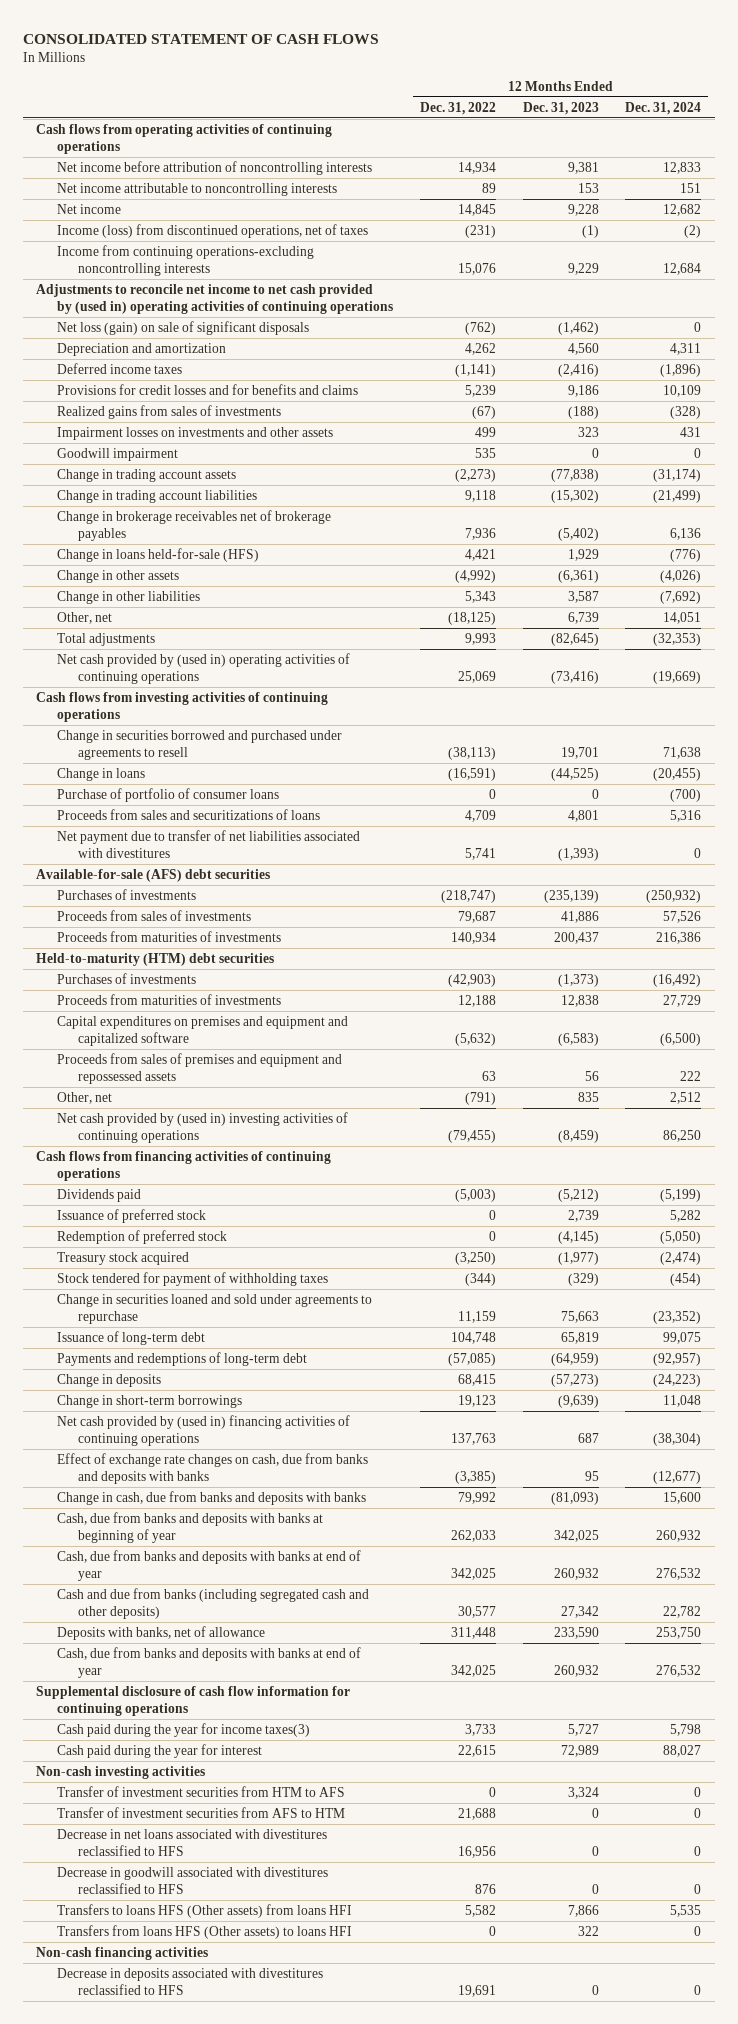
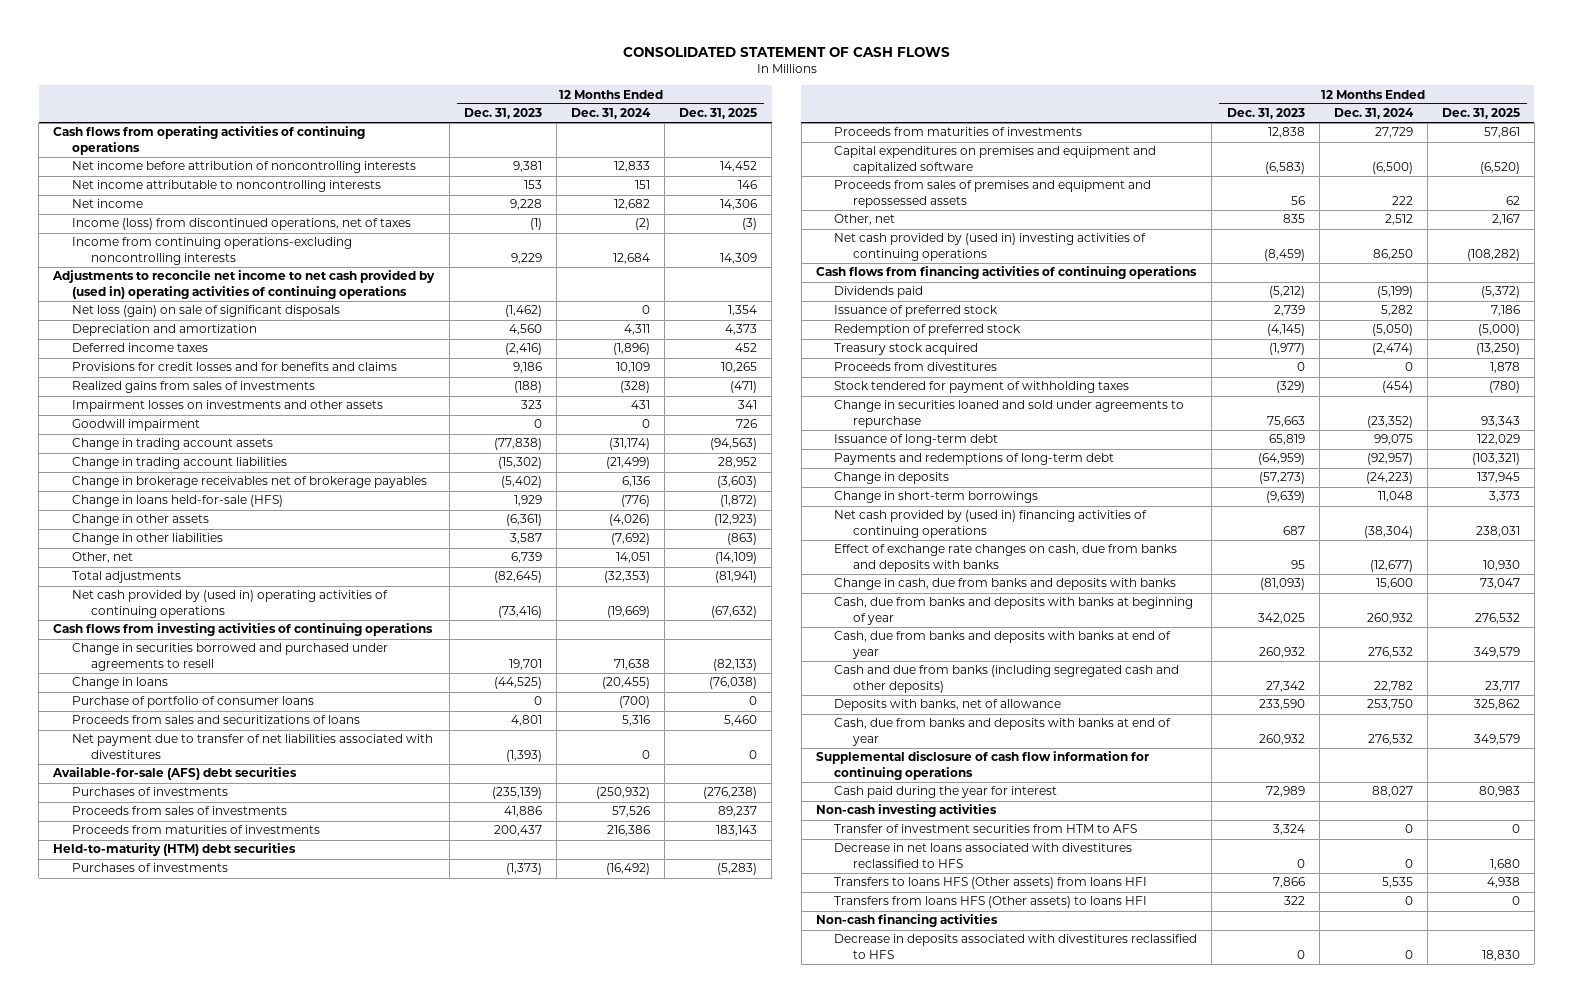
[419,101,496,115] Dec. 31, 2022 -> none
none -> [679,108,758,120] Dec. 31, 2025
none -> [834,362,998,372] Proceeds from divestitures
[56,1722,310,1737] Cash paid during the year for income taxes(3) -> none
[56,1806,345,1818] Transfer of investment securities from AFS to HTM -> none
[56,1866,328,1894] Decrease in goodwill associated with divestitures reclassified to HFS -> none

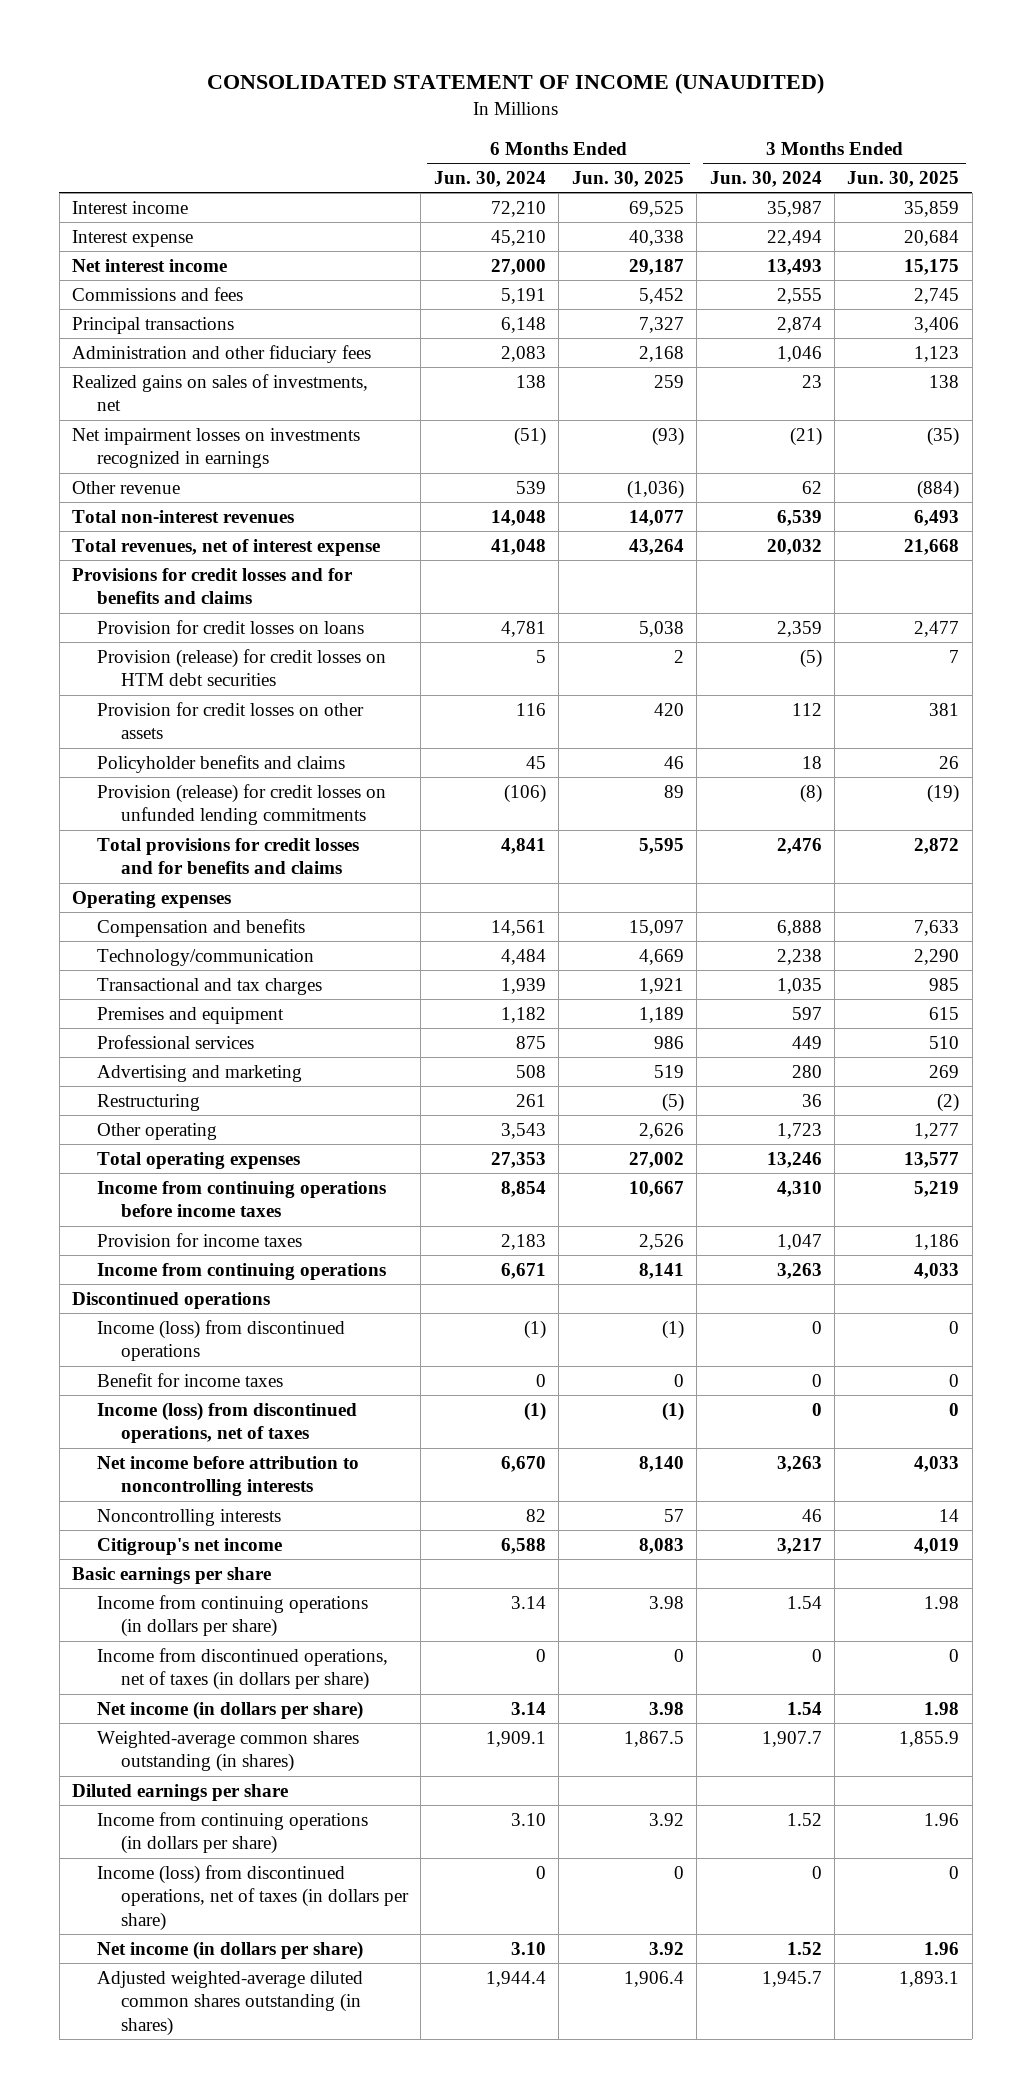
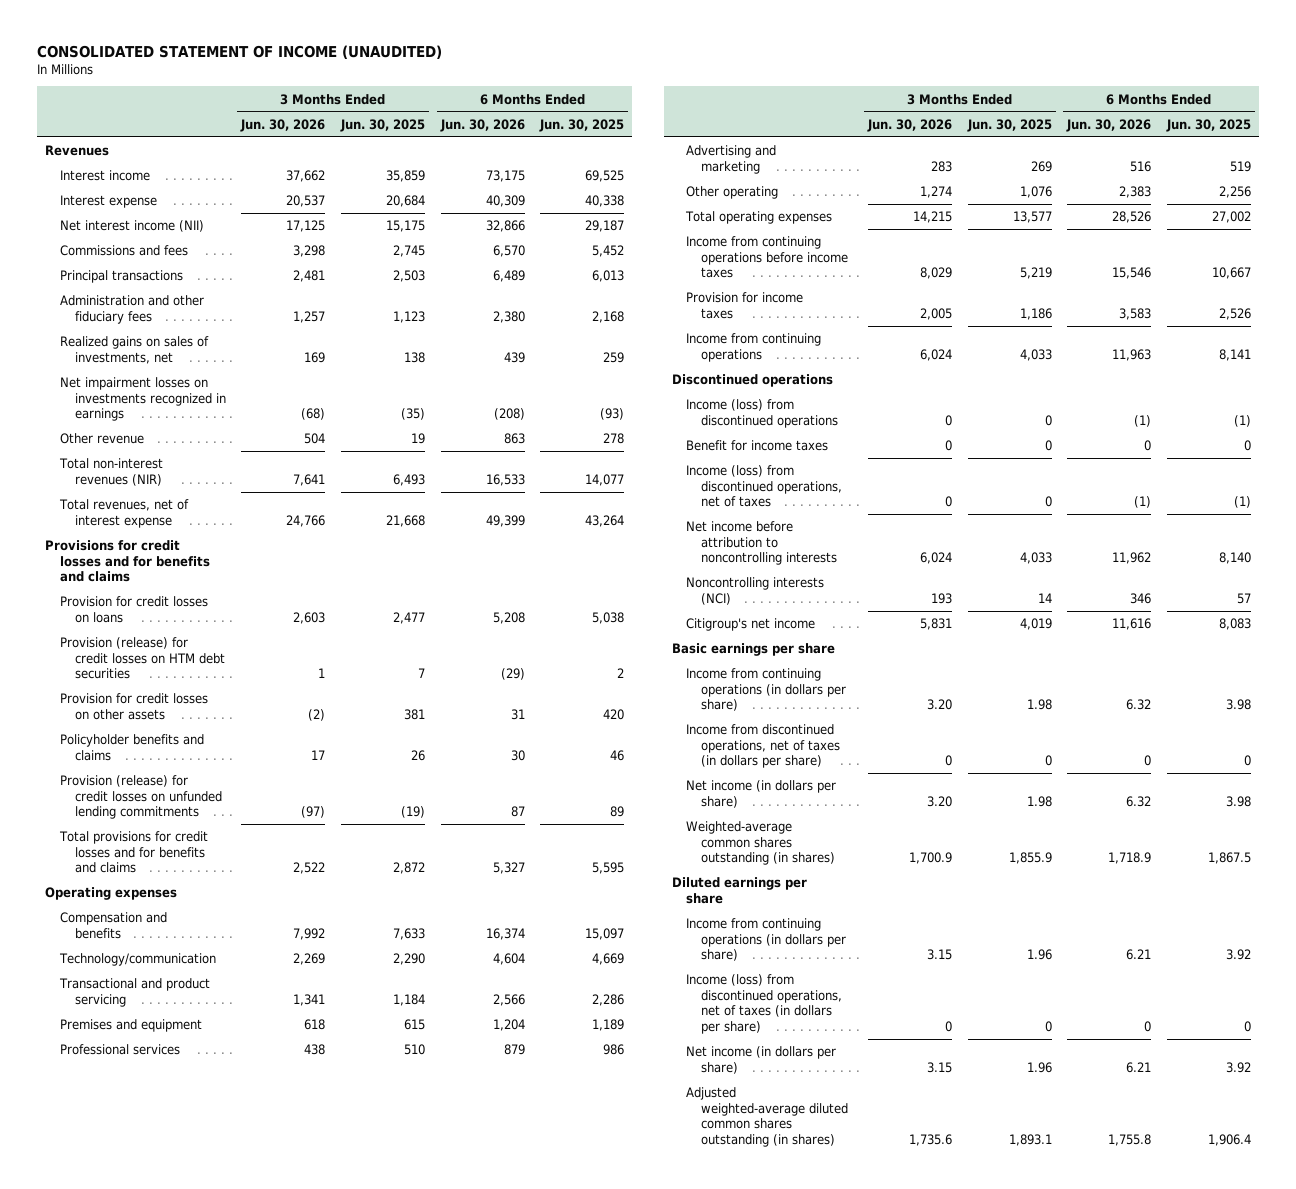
[433,171,546,188] Jun. 30, 2024 -> none
[709,171,822,188] Jun. 30, 2024 -> none
none -> [240,118,326,132] Jun. 30, 2026
none -> [439,118,525,132] Jun. 30, 2026
none -> [45,145,110,157] Revenues
[72,258,228,272] Net interest income -> [59,220,204,233] Net interest income (NII)
[638,316,684,333] 7,327 -> [592,270,625,283] 6,013
[914,316,960,333] 3,406 -> [393,270,426,283] 2,503
[626,479,684,499] (1,036) -> [603,433,625,445] 278
[917,479,960,499] (884) -> [411,433,426,445] 19
[72,509,295,523] Total non-interest revenues -> [58,458,163,486] Total non-interest revenues (NIR)
[96,977,322,995] Transactional and tax charges -> none
none -> [58,978,210,1007] Transactional and product servicing
[96,1093,200,1111] Restructuring -> none
[638,1122,684,1139] 2,626 -> [1219,186,1252,199] 2,256
[914,1122,960,1139] 1,277 -> [1019,186,1052,199] 1,076
[96,1508,281,1526] Noncontrolling interests -> [686,577,825,605] Noncontrolling interests (NCI)

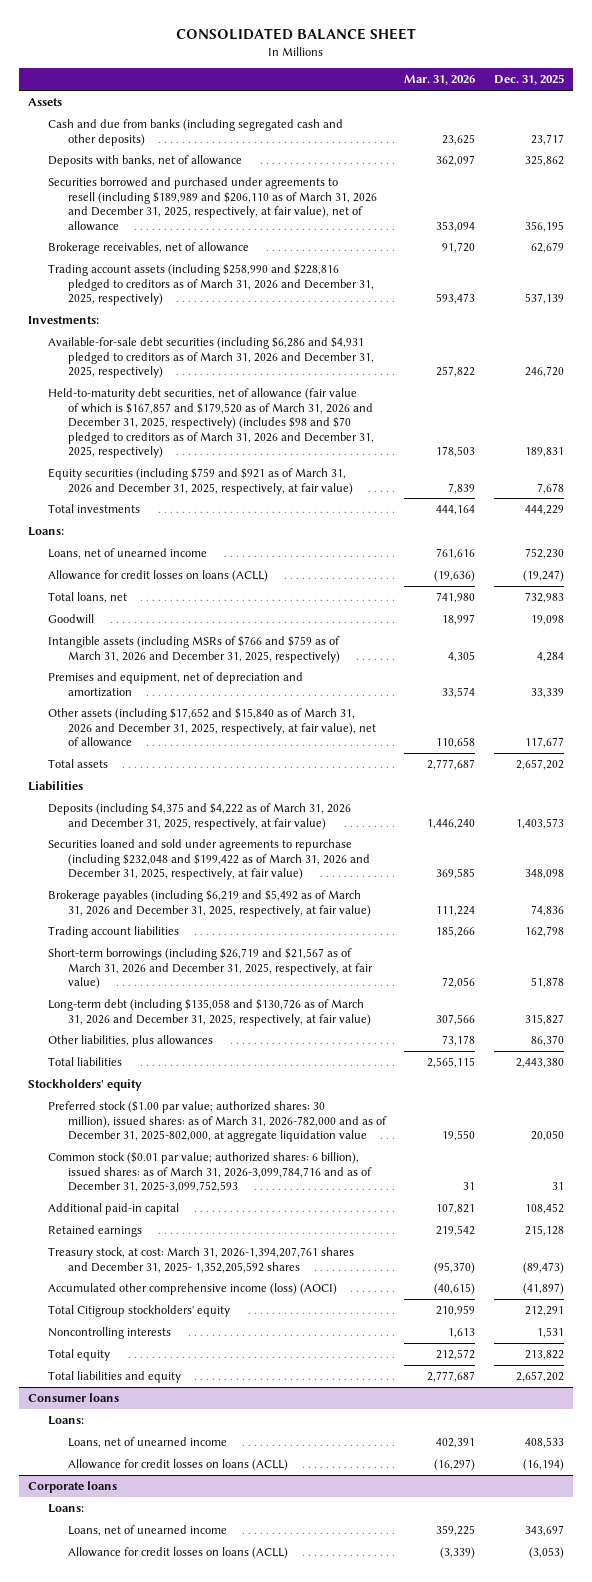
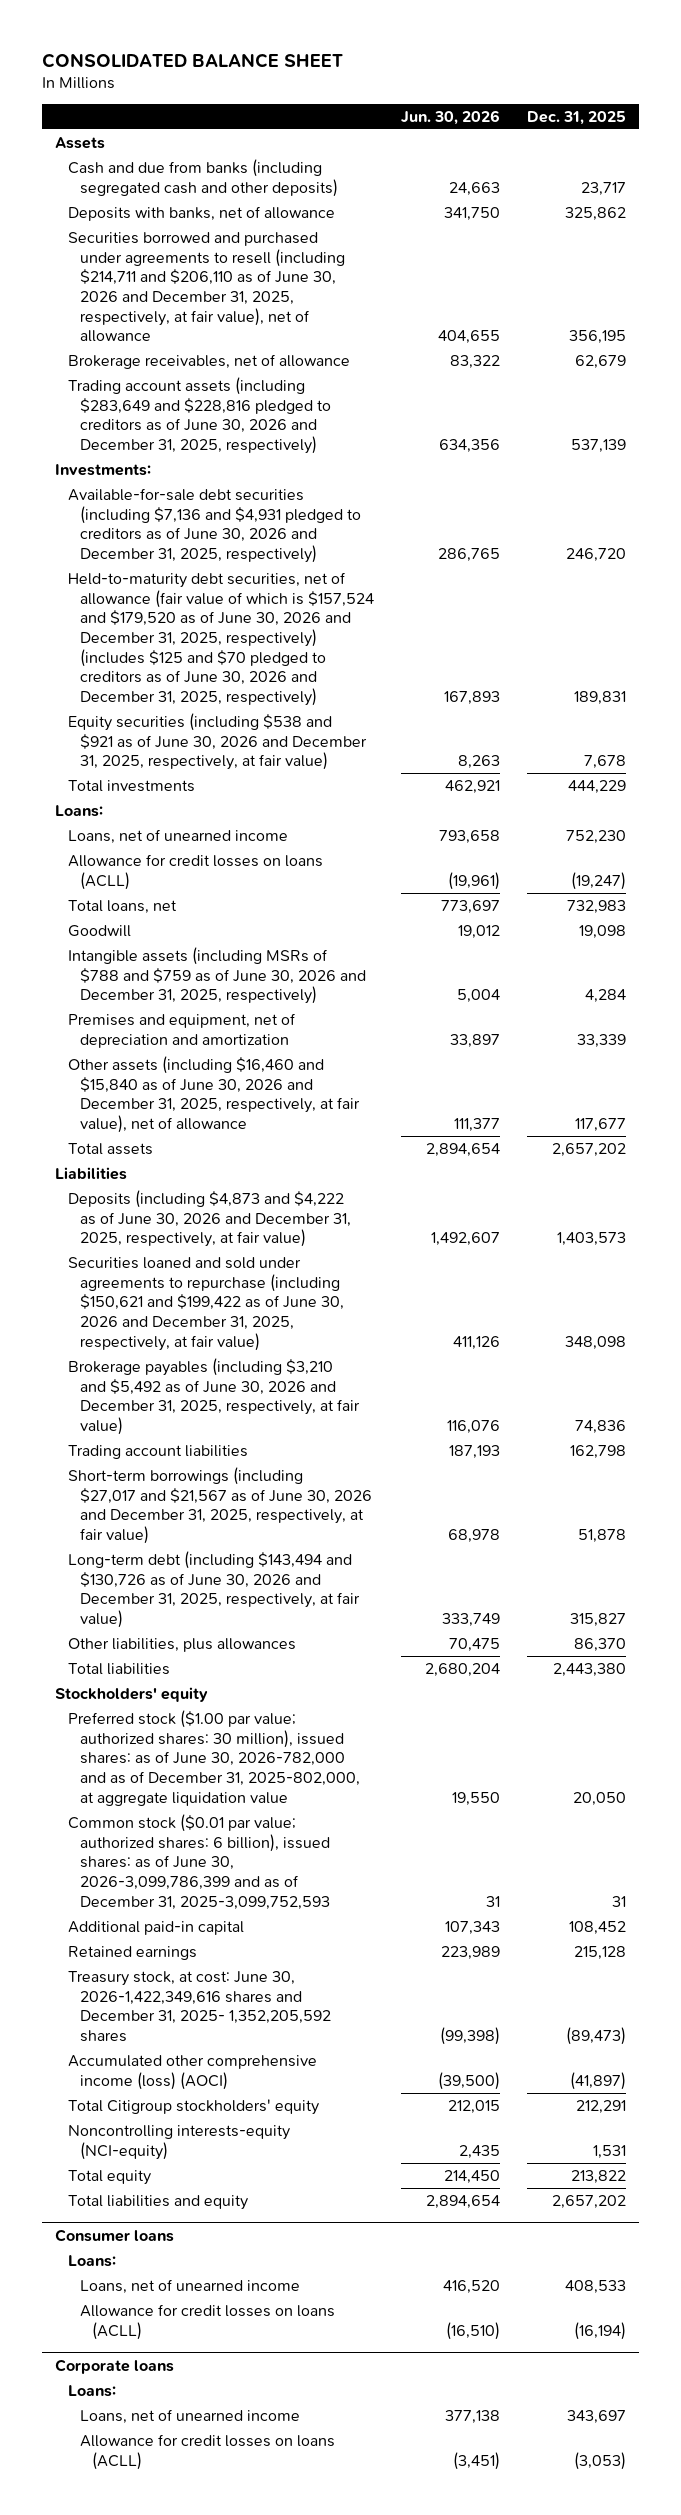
[404,75,476,86] Mar. 31, 2026 -> none
none -> [400,109,500,125] Jun. 30, 2026
[48,176,377,231] Securities borrowed and purchased under agreements to resell (including $189,989 and $206,110 as of March 31, 2026 and December 31, 2025, respectively, at fair value), net of allowance -> [67,231,345,343] Securities borrowed and purchased under agreements to resell (including $214,711 and $206,110 as of June 30, 2026 and December 31, 2025, respectively, at fair value), net of allowance
[48,263,374,306] Trading account assets (including $258,990 and $228,816 pledged to creditors as of March 31, 2026 and December 31, 2025, respectively) -> [67,376,331,454] Trading account assets (including $283,649 and $228,816 pledged to creditors as of June 30, 2026 and December 31, 2025, respectively)
[48,336,374,379] Available-for-sale debt securities (including $6,286 and $4,931 pledged to creditors as of March 31, 2026 and December 31, 2025, respectively) -> [67,487,361,563] Available-for-sale debt securities (including $7,136 and $4,931 pledged to creditors as of June 30, 2026 and December 31, 2025, respectively)
[48,387,374,459] Held-to-maturity debt securities, net of allowance (fair value of which is $167,857 and $179,520 as of March 31, 2026 and December 31, 2025, respectively) (includes $98 and $70 pledged to creditors as of March 31, 2026 and December 31, 2025, respectively) -> [67,571,374,706] Held-to-maturity debt securities, net of allowance (fair value of which is $157,524 and $179,520 as of June 30, 2026 and December 31, 2025, respectively) (includes $125 and $70 pledged to creditors as of June 30, 2026 and December 31, 2025, respectively)
[48,467,353,495] Equity securities (including $759 and $921 as of March 31, 2026 and December 31, 2025, respectively, at fair value) -> [67,712,367,771] Equity securities (including $538 and $921 as of June 30, 2026 and December 31, 2025, respectively, at fair value)
[48,635,341,663] Intangible assets (including MSRs of $766 and $759 as of March 31, 2026 and December 31, 2025, respectively) -> [67,946,366,1005] Intangible assets (including MSRs of $788 and $759 as of June 30, 2026 and December 31, 2025, respectively)
[48,707,376,748] Other assets (including $17,652 and $15,840 as of March 31, 2026 and December 31, 2025, respectively, at fair value), net of allowance -> [67,1055,360,1133] Other assets (including $16,460 and $15,840 as of June 30, 2026 and December 31, 2025, respectively, at fair value), net of allowance
[48,802,352,830] Deposits (including $4,375 and $4,222 as of March 31, 2026 and December 31, 2025, respectively, at fair value) -> [67,1189,351,1248] Deposits (including $4,873 and $4,222 as of June 30, 2026 and December 31, 2025, respectively, at fair value)
[48,838,370,881] Securities loaned and sold under agreements to repurchase (including $232,048 and $199,422 as of March 31, 2026 and December 31, 2025, respectively, at fair value) -> [67,1256,344,1351] Securities loaned and sold under agreements to repurchase (including $150,621 and $199,422 as of June 30, 2026 and December 31, 2025, respectively, at fair value)
[48,889,371,917] Brokerage payables (including $6,219 and $5,492 as of March 31, 2026 and December 31, 2025, respectively, at fair value) -> [67,1357,360,1435] Brokerage payables (including $3,210 and $5,492 as of June 30, 2026 and December 31, 2025, respectively, at fair value)
[48,947,373,990] Short-term borrowings (including $26,719 and $21,567 as of March 31, 2026 and December 31, 2025, respectively, at fair value) -> [67,1466,372,1544] Short-term borrowings (including $27,017 and $21,567 as of June 30, 2026 and December 31, 2025, respectively, at fair value)
[48,998,371,1026] Long-term debt (including $135,058 and $130,726 as of March 31, 2026 and December 31, 2025, respectively, at fair value) -> [67,1550,360,1628] Long-term debt (including $143,494 and $130,726 as of June 30, 2026 and December 31, 2025, respectively, at fair value)
[48,1100,387,1143] Preferred stock ($1.00 par value; authorized shares: 30 million), issued shares: as of March 31, 2026-782,000 and as of December 31, 2025-802,000, at aggregate liquidation value -> [67,1709,360,1806] Preferred stock ($1.00 par value; authorized shares: 30 million), issued shares: as of June 30, 2026-782,000 and as of December 31, 2025-802,000, at aggregate liquidation value
[48,1151,372,1193] Common stock ($0.01 par value; authorized shares: 6 billion), issued shares: as of March 31, 2026-3,099,784,716 and as of December 31, 2025-3,099,752,593 -> [67,1813,330,1910] Common stock ($0.01 par value; authorized shares: 6 billion), issued shares: as of June 30, 2026-3,099,786,399 and as of December 31, 2025-3,099,752,593
[48,1246,355,1273] Treasury stock, at cost: March 31, 2026-1,394,207,761 shares and December 31, 2025- 1,352,205,592 shares -> [67,1970,331,2042] Treasury stock, at cost: June 30, 2026-1,422,349,616 shares and December 31, 2025- 1,352,205,592 shares
[48,1326,172,1339] Noncontrolling interests -> [67,2124,290,2160] Noncontrolling interests-equity (NCI-equity)

